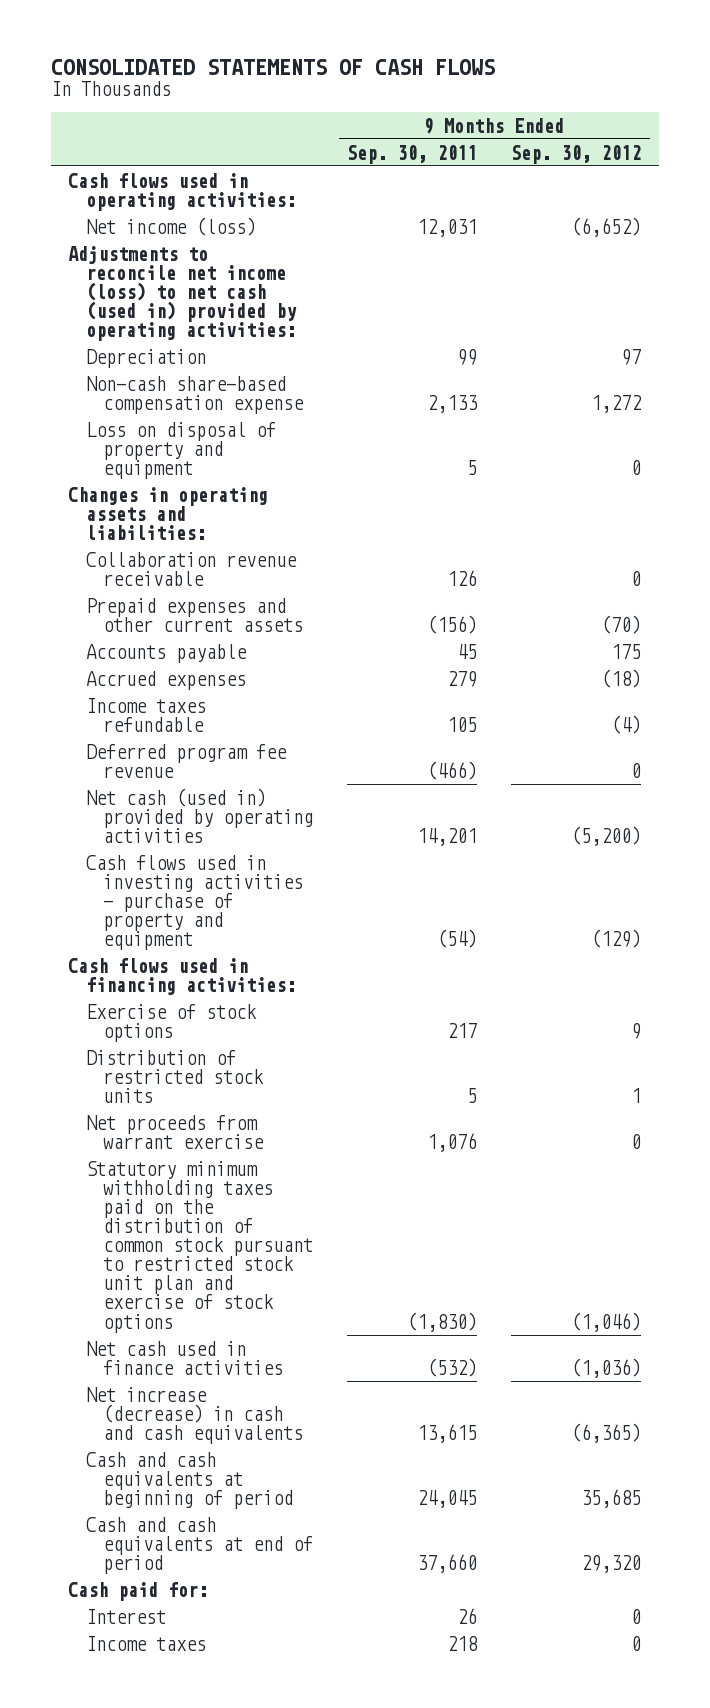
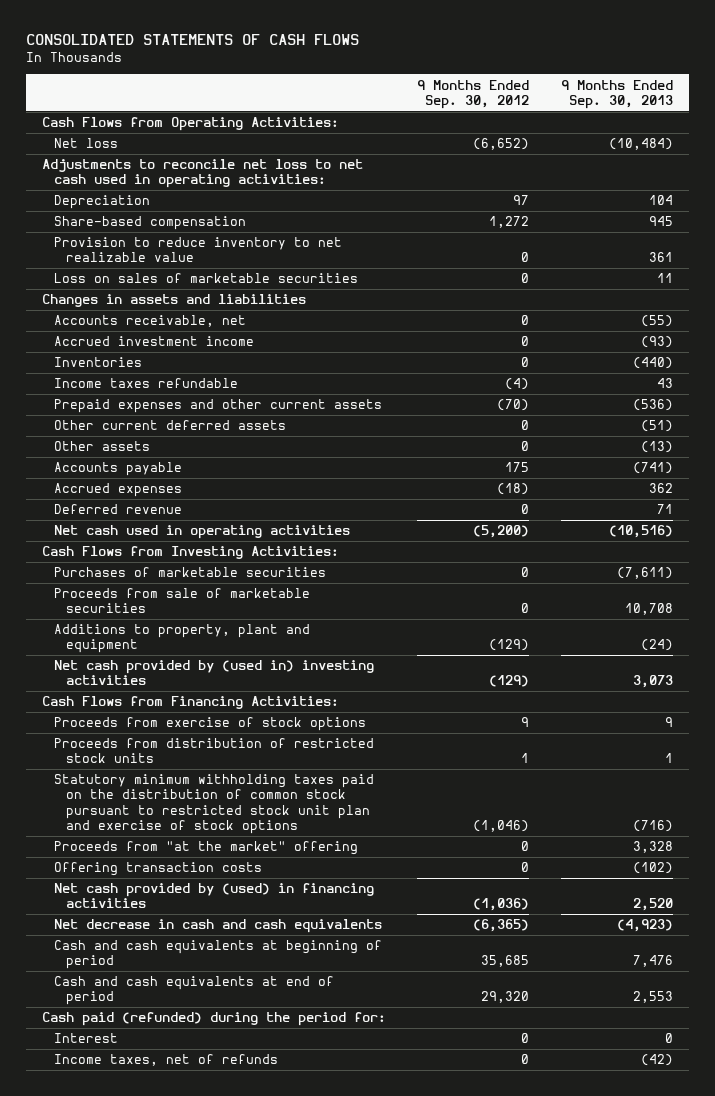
[347,144,478,164] Sep. 30, 2011 -> none
none -> [561,79,674,109] 9 Months Ended Sep. 30, 2013
[68,172,296,211] Cash flows used in operating activities: -> [41,117,339,132] Cash Flows from Operating Activities:
[85,216,256,236] Net income (loss) -> [53,138,118,149] Net loss
[68,245,297,342] Adjustments to reconcile net income (loss) to net cash (used in) provided by operating activities: -> [41,159,363,189] Adjustments to reconcile net loss to net cash used in operating activities:
[85,421,276,479] Loss on disposal of property and equipment -> none
[85,551,297,586] Collaboration revenue receivable -> none
[85,375,305,414] Non-cash share-based compensation expense -> [53,216,246,231] Share-based compensation
none -> [53,237,342,263] Provision to reduce inventory to net realizable value
none -> [53,273,358,284] Loss on sales of marketable securities
[68,486,269,540] Changes in operating assets and liabilities: -> [41,294,306,308] Changes in assets and liabilities
none -> [53,315,246,328] Accounts receivable, net
none -> [53,336,254,347] Accrued investment income
none -> [53,357,142,368] Inventories
[85,697,206,732] Income taxes refundable -> [53,378,238,389] Income taxes refundable
none -> [53,420,286,431] Other current deferred assets
none -> [53,441,150,452] Other assets
[85,1114,265,1149] Net proceeds from warrant exercise -> none
[85,743,287,778] Deferred program fee revenue -> [53,504,182,515] Deferred revenue
[85,787,314,843] Net cash (used in) provided by operating activities -> [53,525,350,540] Net cash used in operating activities
none -> [41,546,339,560] Cash Flows from Investing Activities:
none -> [53,567,326,578] Purchases of marketable securities
none -> [53,588,310,614] Proceeds from sale of marketable securities
[85,854,304,951] Cash flows used in investing activities - purchase of property and equipment -> [53,624,310,654] Additions to property, plant and equipment
none -> [53,660,374,686] Net cash provided by (used in) investing activities
[68,957,296,995] Cash flows used in financing activities: -> [41,696,339,710] Cash Flows from Financing Activities:
[85,1003,257,1042] Exercise of stock options -> [53,717,366,732] Proceeds from exercise of stock options
[85,1049,265,1103] Distribution of restricted stock units -> [53,738,374,764] Proceeds from distribution of restricted stock units
none -> [53,841,358,856] Proceeds from "at the market" offering
none -> [53,862,262,877] Offering transaction costs
[85,1340,284,1375] Net cash used in finance activities -> [53,883,374,909] Net cash provided by (used) in financing activities
[85,1386,304,1444] Net increase (decrease) in cash and cash equivalents -> [53,919,382,934] Net decrease in cash and cash equivalents
[68,1581,209,1601] Cash paid for: -> [41,1012,386,1027] Cash paid (refunded) during the period for:
[85,1635,206,1651] Income taxes -> [53,1054,278,1067] Income taxes, net of refunds

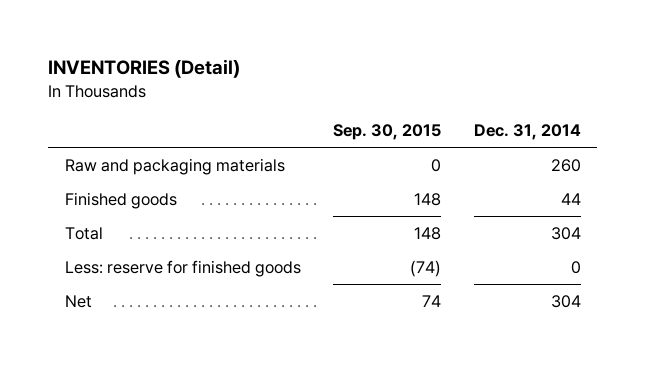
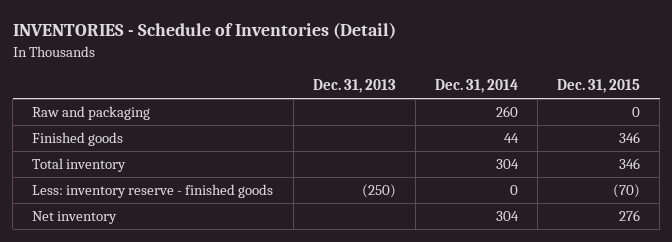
[48,59,241,79] INVENTORIES (Detail) -> [12,22,396,40] INVENTORIES - Schedule of Inventories (Detail)
[333,124,442,141] Sep. 30, 2015 -> none
none -> [312,79,396,94] Dec. 31, 2013
none -> [557,79,641,94] Dec. 31, 2015
[64,157,285,175] Raw and packaging materials -> [32,106,151,121] Raw and packaging
[64,226,103,240] Total -> [32,158,127,173] Total inventory
[64,259,301,277] Less: reserve for finished goods -> [32,184,274,199] Less: inventory reserve - finished goods
[64,294,92,308] Net -> [32,211,118,225] Net inventory

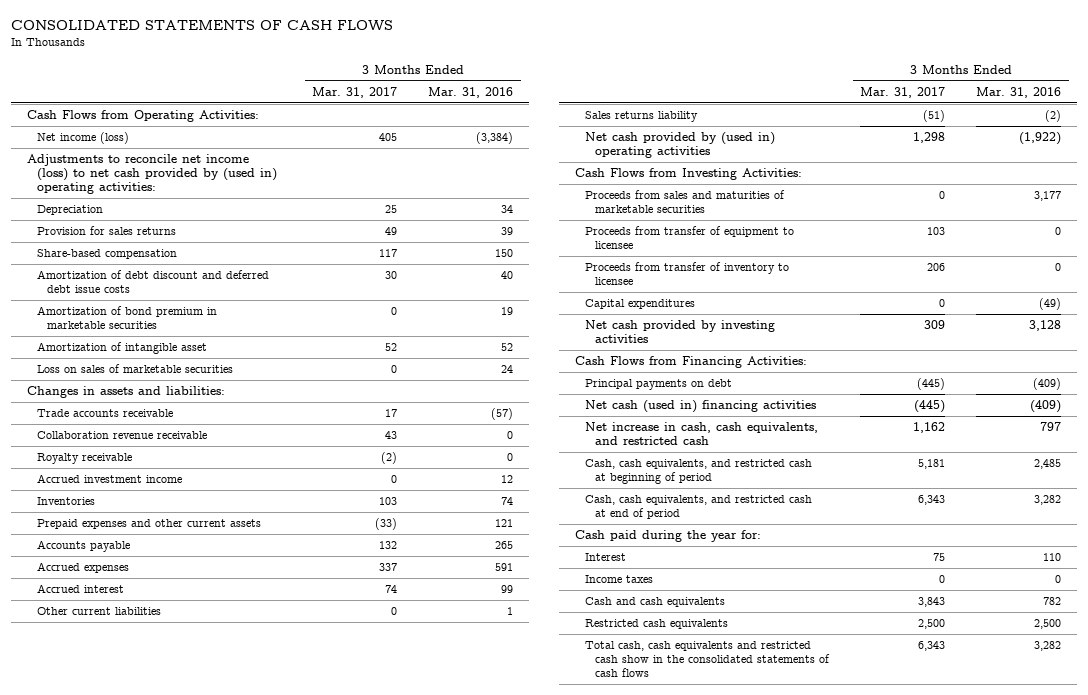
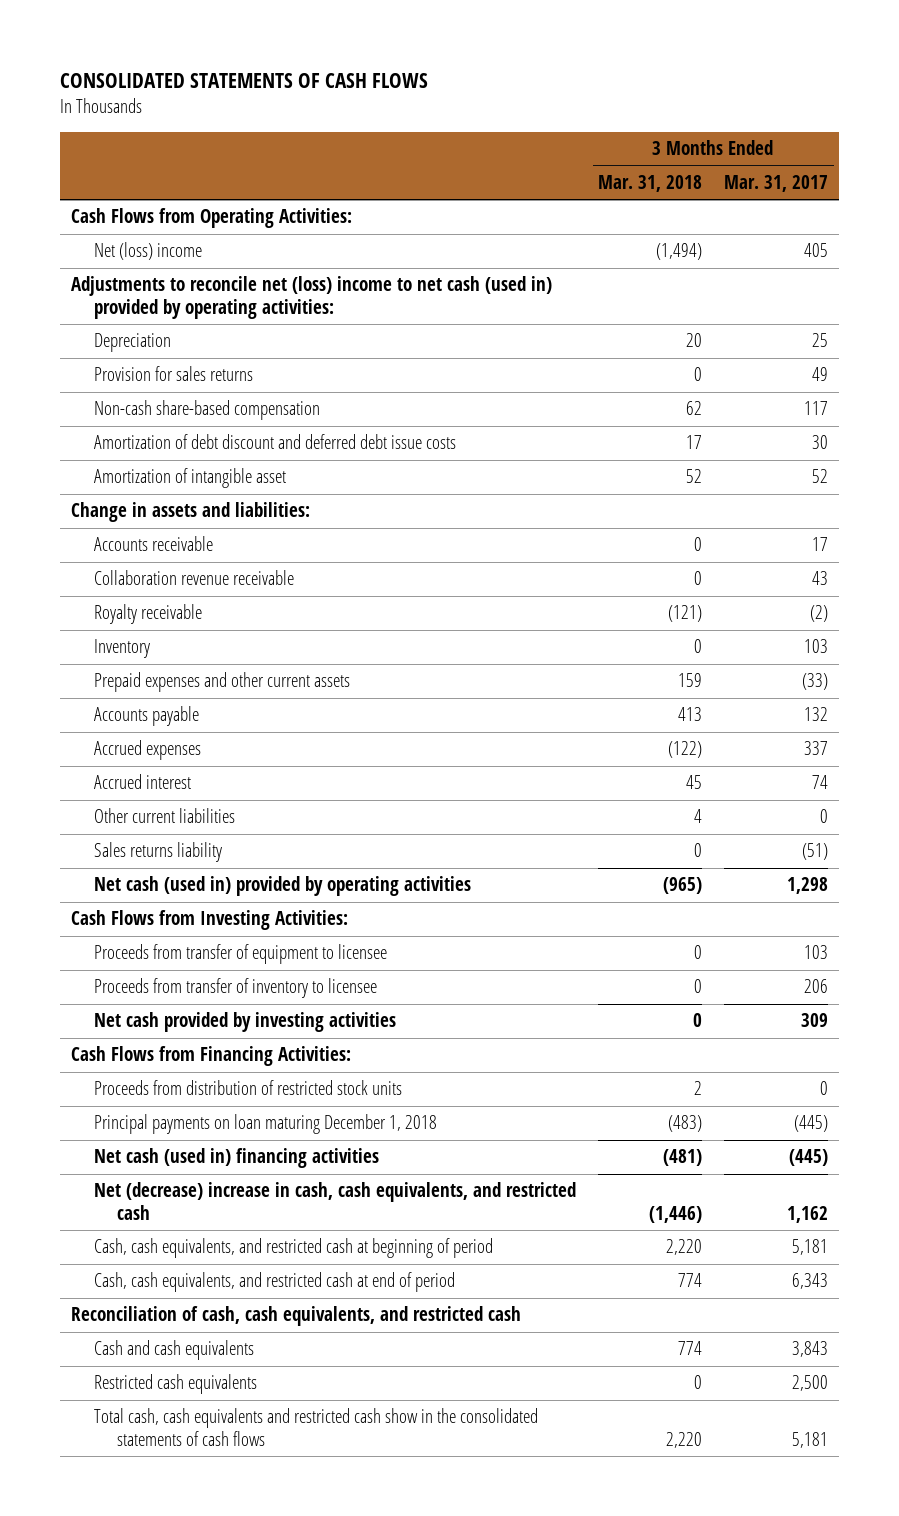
[428,86,514,98] Mar. 31, 2016 -> none
none -> [598,174,703,192] Mar. 31, 2018
[37,132,130,145] Net income (loss) -> [93,242,202,261] Net (loss) income
[26,154,278,195] Adjustments to reconcile net income (loss) to net cash provided by (used in) operating activities: -> [70,276,552,319] Adjustments to reconcile net (loss) income to net cash (used in) provided by operating activities:
[37,249,178,260] Share-based compensation -> [93,400,320,421] Non-cash share-based compensation
[37,306,218,330] Amortization of bond premium in marketable securities -> none
[37,364,234,374] Loss on sales of marketable securities -> none
[26,386,225,399] Changes in assets and liabilities: -> [70,502,310,523] Change in assets and liabilities:
[37,409,174,418] Trade accounts receivable -> [93,536,213,552] Accounts receivable
[37,474,183,484] Accrued investment income -> none
[37,497,96,506] Inventories -> [93,639,150,659] Inventory
[584,132,775,159] Net cash provided by (used in) operating activities -> [93,876,471,897] Net cash (used in) provided by operating activities
[584,190,785,214] Proceeds from sales and maturities of marketable securities -> none
[584,299,695,310] Capital expenditures -> none
none -> [93,1080,402,1096] Proceeds from distribution of restricted stock units
[584,379,732,391] Principal payments on debt -> [93,1114,437,1135] Principal payments on loan maturing December 1, 2018
[584,422,818,446] Net increase in cash, cash equivalents, and restricted cash -> [93,1182,576,1220] Net (decrease) increase in cash, cash equivalents, and restricted cash
[574,530,761,543] Cash paid during the year for: -> none
[584,553,626,562] Interest -> none
[584,575,653,584] Income taxes -> none
none -> [70,1306,521,1327] Reconciliation of cash, cash equivalents, and restricted cash
[918,641,946,652] 6,343 -> [792,1431,829,1448] 5,181

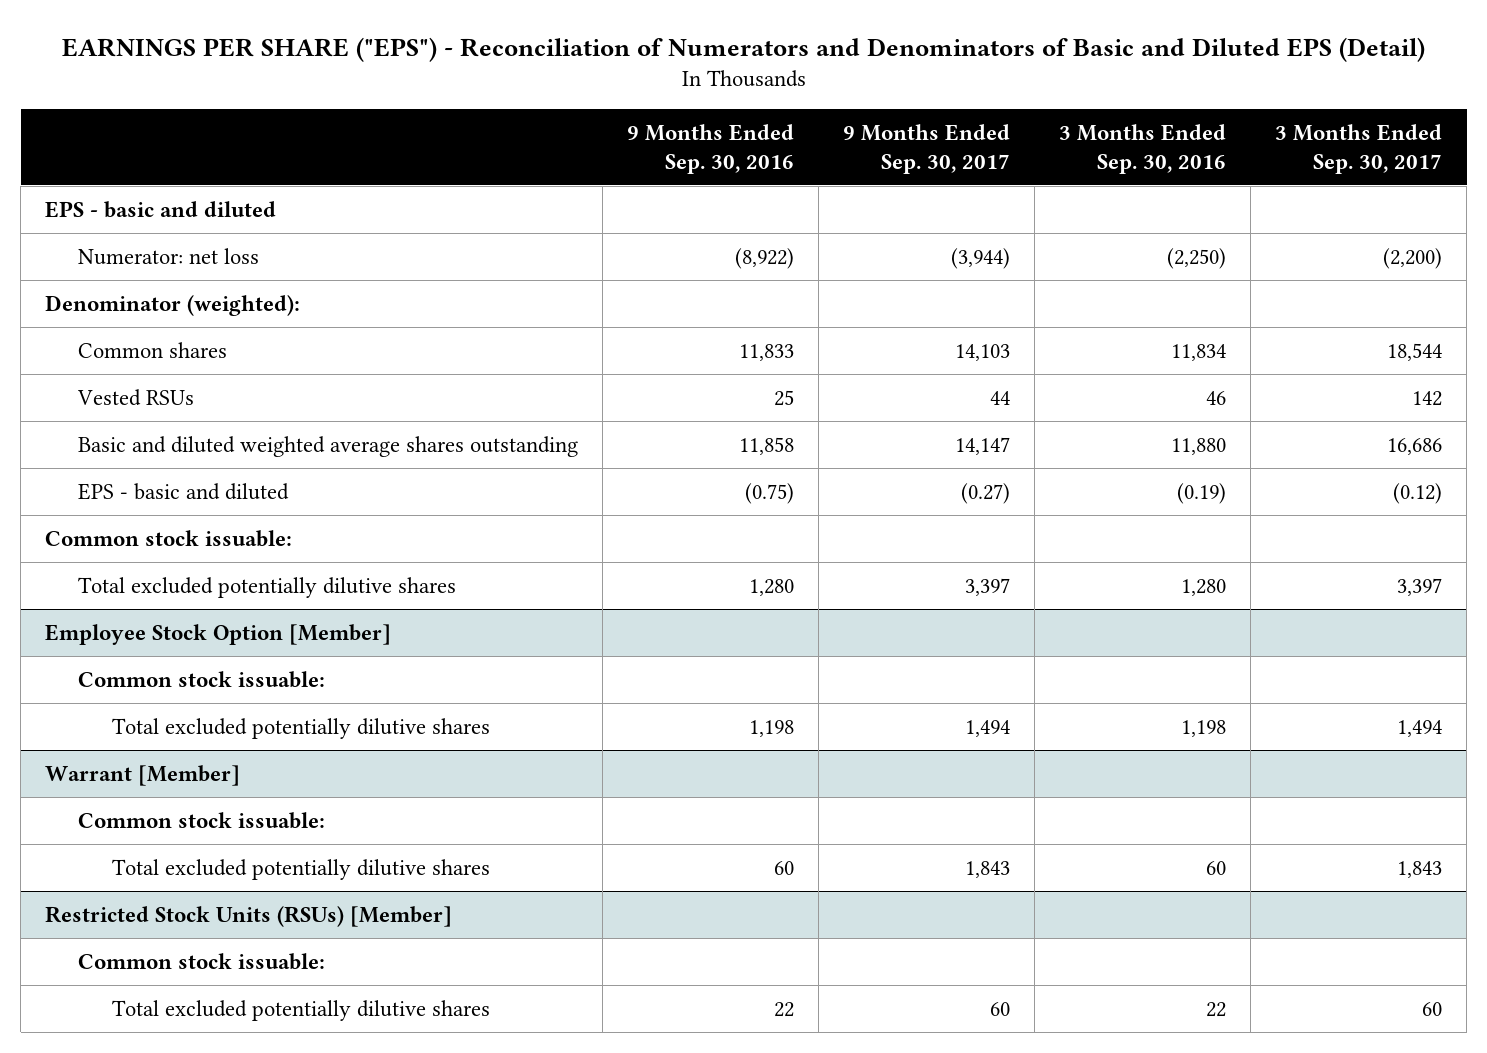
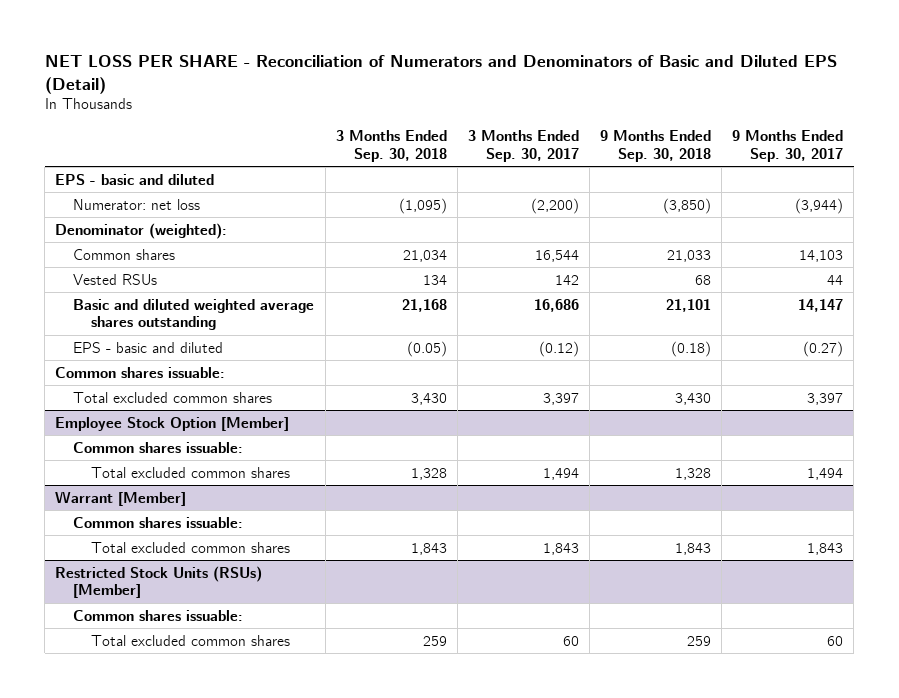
[61,36,1425,62] EARNINGS PER SHARE ("EPS") - Reconciliation of Numerators and Denominators of Basic and Diluted EPS (Detail) -> [44,55,837,94] NET LOSS PER SHARE - Reconciliation of Numerators and Denominators of Basic and Diluted EPS (Detail)
[627,123,795,174] 9 Months Ended Sep. 30, 2016 -> none
[1059,123,1227,174] 3 Months Ended Sep. 30, 2016 -> none
none -> [335,130,447,162] 3 Months Ended Sep. 30, 2018
none -> [600,130,712,162] 9 Months Ended Sep. 30, 2018
[1387,342,1443,361] 18,544 -> [534,249,579,262] 16,544
[45,529,293,547] Common stock issuable: -> [55,366,226,378] Common shares issuable:
[78,576,457,598] Total excluded potentially dilutive shares -> [73,391,273,403] Total excluded common shares
[78,670,326,688] Common stock issuable: -> [73,441,244,453] Common shares issuable:
[111,717,490,739] Total excluded potentially dilutive shares -> [91,466,291,478] Total excluded common shares
[78,811,326,829] Common stock issuable: -> [73,516,244,528] Common shares issuable:
[111,858,490,880] Total excluded potentially dilutive shares -> [91,541,291,553] Total excluded common shares
[78,952,326,970] Common stock issuable: -> [73,609,244,621] Common shares issuable:
[111,999,490,1021] Total excluded potentially dilutive shares -> [91,634,291,646] Total excluded common shares

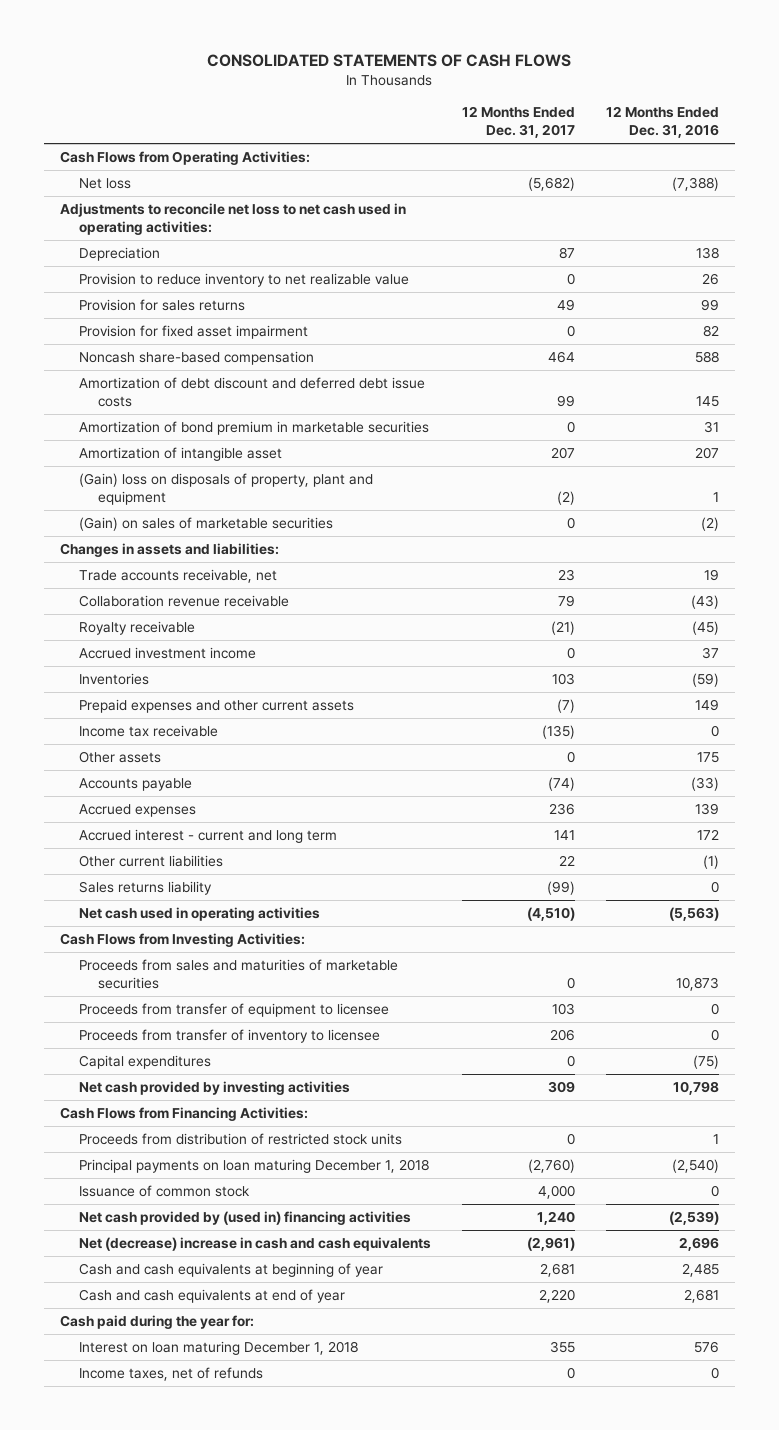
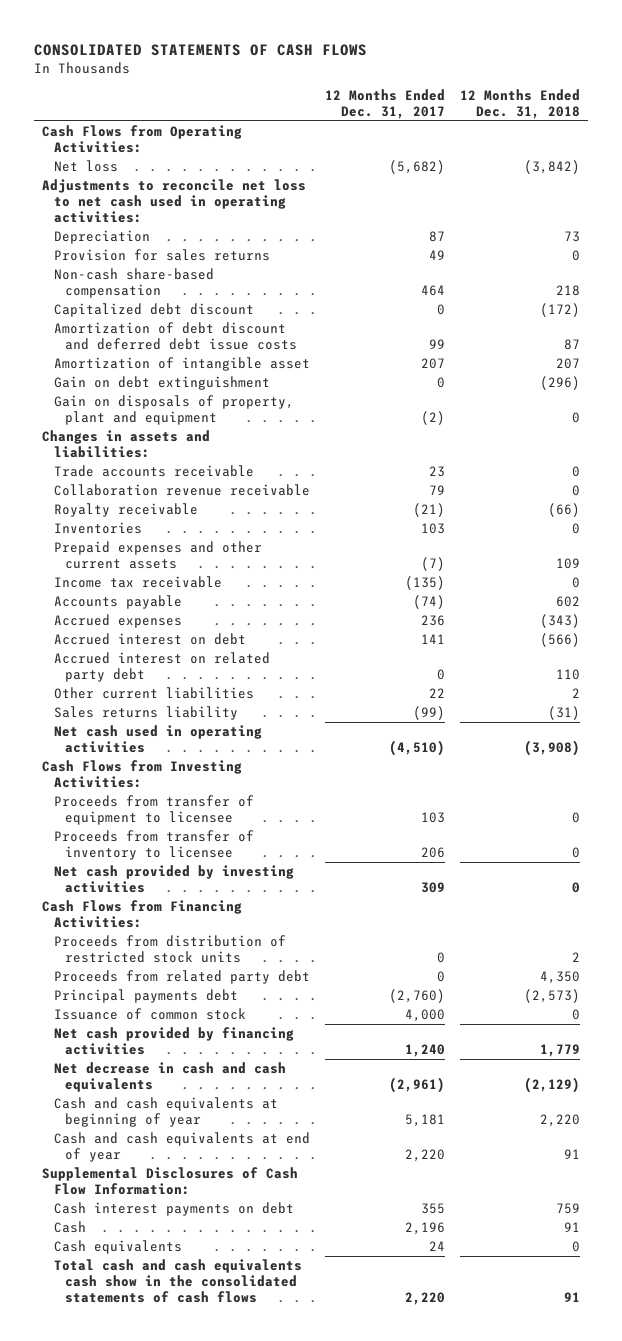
[606,106,720,139] 12 Months Ended Dec. 31, 2016 -> none
none -> [460,89,581,119] 12 Months Ended Dec. 31, 2018
[78,273,409,288] Provision to reduce inventory to net realizable value -> none
[78,325,308,340] Provision for fixed asset impairment -> none
[78,351,314,366] Noncash share-based compensation -> [53,268,214,299] Non-cash share-based compensation
none -> [53,303,254,318] Capitalized debt discount
[78,421,429,436] Amortization of bond premium in marketable securities -> none
[78,517,333,532] (Gain) on sales of marketable securities -> none
none -> [53,376,270,391] Gain on debt extinguishment
[78,473,373,505] (Gain) loss on disposals of property, plant and equipment -> [53,395,294,426] Gain on disposals of property, plant and equipment
[78,569,277,584] Trade accounts receivable, net -> [53,465,254,478] Trade accounts receivable
[78,647,256,660] Accrued investment income -> none
[78,751,161,764] Other assets -> none
[78,829,337,844] Accrued interest - current and long term -> [53,633,246,646] Accrued interest on debt
none -> [53,652,270,683] Accrued interest on related party debt
[78,959,398,989] Proceeds from sales and maturities of marketable securities -> none
[78,1055,211,1070] Capital expenditures -> none
none -> [53,970,310,985] Proceeds from related party debt
[78,1159,429,1174] Principal payments on loan maturing December 1, 2018 -> [53,989,238,1004] Principal payments debt
[78,1211,411,1226] Net cash provided by (used in) financing activities -> [53,1027,294,1056] Net cash provided by financing activities
[78,1237,431,1252] Net (decrease) increase in cash and cash equivalents -> [53,1062,286,1093] Net decrease in cash and cash equivalents
[539,1263,575,1278] 2,681 -> [404,1114,445,1128] 5,181
[59,1315,254,1330] Cash paid during the year for: -> none
[78,1367,263,1382] Income taxes, net of refunds -> none
none -> [41,1167,298,1196] Supplemental Disclosures of Cash Flow Information:
[78,1341,358,1356] Interest on loan maturing December 1, 2018 -> [53,1202,294,1217] Cash interest payments on debt
none -> [53,1221,86,1234] Cash
none -> [53,1240,182,1255] Cash equivalents
none -> [53,1259,302,1303] Total cash and cash equivalents cash show in the consolidated statements of cash flows

